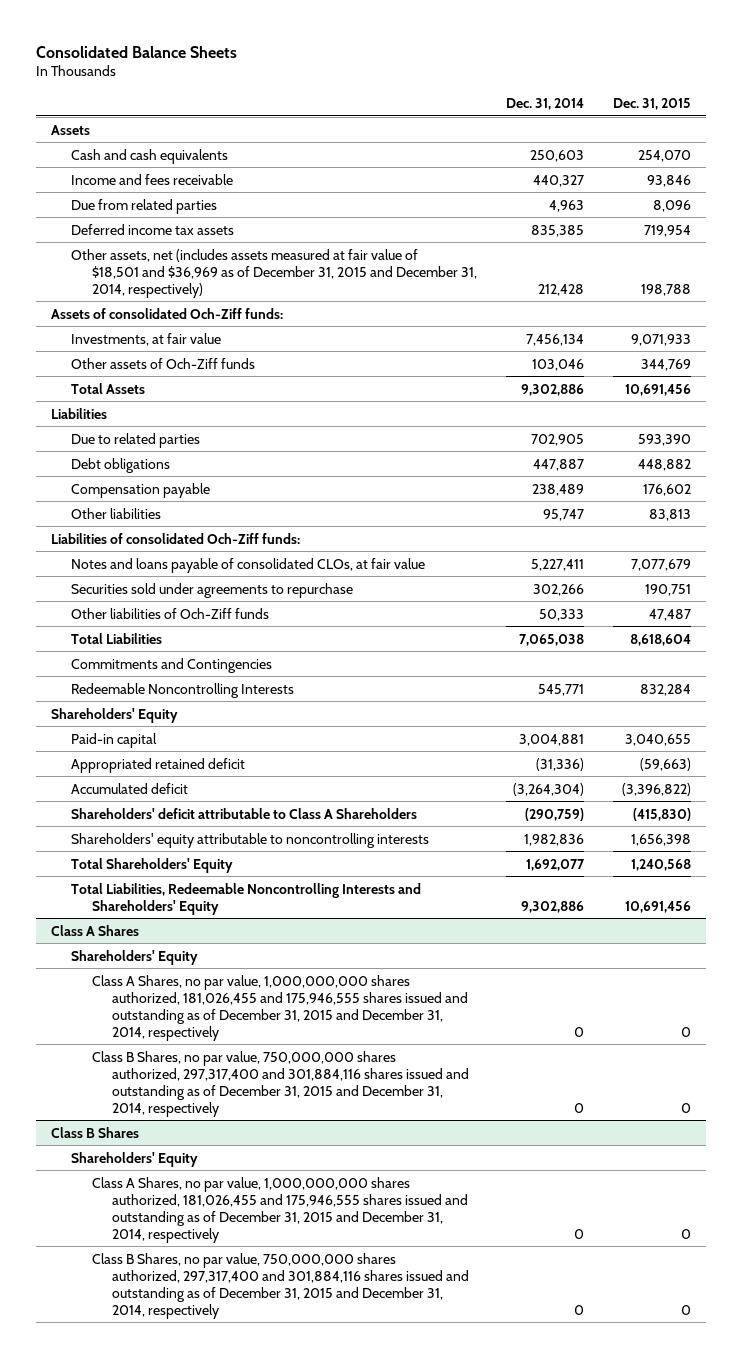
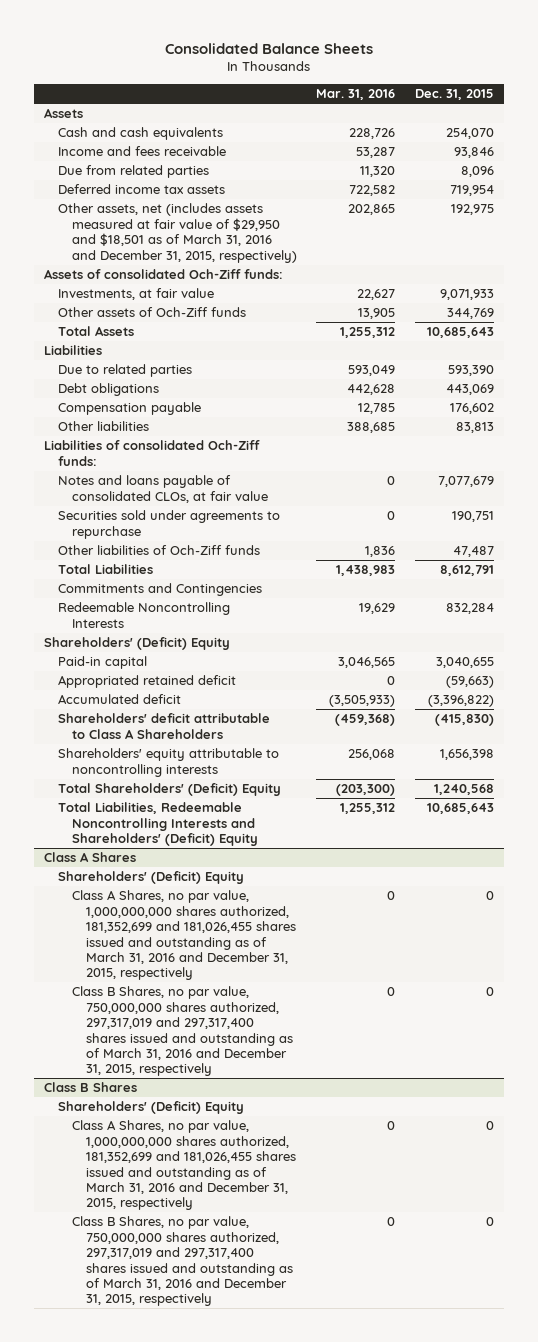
[505,97,584,110] Dec. 31, 2014 -> none
none -> [316,89,396,101] Mar. 31, 2016
[71,248,477,298] Other assets, net (includes assets measured at fair value of $18,501 and $36,969 as of December 31, 2015 and December 31, 2014, respectively) -> [57,203,297,263] Other assets, net (includes assets measured at fair value of $29,950 and $18,501 as of March 31, 2016 and December 31, 2015, respectively)
[641,283,692,296] 198,788 -> [450,204,494,216] 192,975
[625,383,692,396] 10,691,456 -> [426,327,494,339] 10,685,643
[638,458,692,471] 448,882 -> [445,384,494,396] 443,069
[630,633,692,646] 8,618,604 -> [439,565,494,577] 8,612,791
[50,707,178,723] Shareholders' Equity -> [43,637,230,651] Shareholders' (Deficit) Equity
[71,857,234,873] Total Shareholders' Equity -> [57,783,281,797] Total Shareholders' (Deficit) Equity
[71,882,422,915] Total Liabilities, Redeemable Noncontrolling Interests and Shareholders' Equity -> [57,802,258,847] Total Liabilities, Redeemable Noncontrolling Interests and Shareholders' (Deficit) Equity
[625,900,692,913] 10,691,456 -> [426,803,494,815] 10,685,643
[71,949,199,965] Shareholders' Equity -> [57,871,244,885] Shareholders' (Deficit) Equity
[91,974,469,1041] Class A Shares, no par value, 1,000,000,000 shares authorized, 181,026,455 and 175,946,555 shares issued and outstanding as of December 31, 2015 and December 31, 2014, respectively -> [71,890,296,981] Class A Shares, no par value, 1,000,000,000 shares authorized, 181,352,699 and 181,026,455 shares issued and outstanding as of March 31, 2016 and December 31, 2015, respectively
[91,1050,470,1117] Class B Shares, no par value, 750,000,000 shares authorized, 297,317,400 and 301,884,116 shares issued and outstanding as of December 31, 2015 and December 31, 2014, respectively -> [71,986,293,1077] Class B Shares, no par value, 750,000,000 shares authorized, 297,317,019 and 297,317,400 shares issued and outstanding as of March 31, 2016 and December 31, 2015, respectively
[71,1151,199,1167] Shareholders' Equity -> [57,1101,244,1115] Shareholders' (Deficit) Equity
[91,1176,469,1243] Class A Shares, no par value, 1,000,000,000 shares authorized, 181,026,455 and 175,946,555 shares issued and outstanding as of December 31, 2015 and December 31, 2014, respectively -> [71,1120,296,1211] Class A Shares, no par value, 1,000,000,000 shares authorized, 181,352,699 and 181,026,455 shares issued and outstanding as of March 31, 2016 and December 31, 2015, respectively
[91,1252,470,1319] Class B Shares, no par value, 750,000,000 shares authorized, 297,317,400 and 301,884,116 shares issued and outstanding as of December 31, 2015 and December 31, 2014, respectively -> [71,1216,293,1307] Class B Shares, no par value, 750,000,000 shares authorized, 297,317,019 and 297,317,400 shares issued and outstanding as of March 31, 2016 and December 31, 2015, respectively

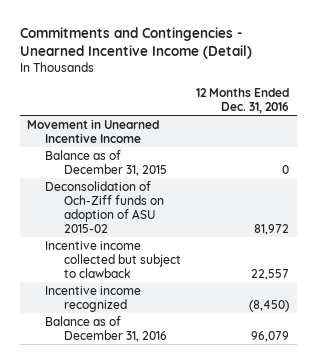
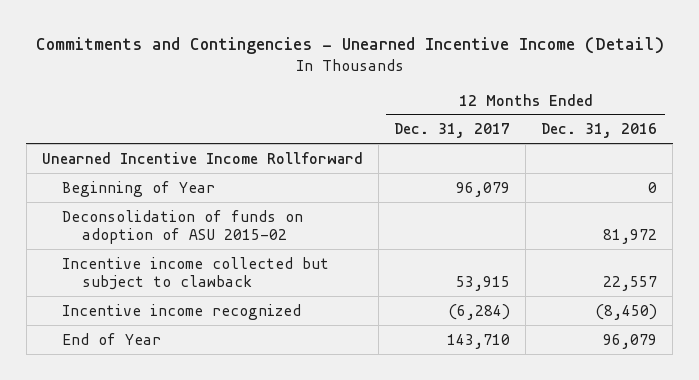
none -> [394,123,511,139] Dec. 31, 2017
[27,118,160,143] Movement in Unearned Incentive Income -> [41,151,363,164] Unearned Incentive Income Rollforward
[45,149,167,176] Balance as of December 31, 2015 -> [61,180,215,197] Beginning of Year
[45,180,164,233] Deconsolidation of Och-Ziff funds on adoption of ASU 2015-02 -> [61,209,303,245] Deconsolidation of funds on adoption of ASU 2015-02
[45,315,167,342] Balance as of December 31, 2016 -> [61,332,161,345] End of Year

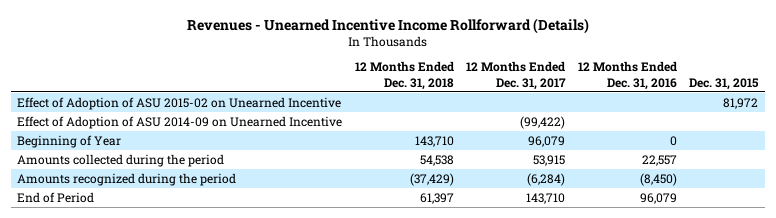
[35,37,664,55] Commitments and Contingencies - Unearned Incentive Income (Detail) -> [186,17,589,34] Revenues - Unearned Incentive Income Rollforward (Details)
none -> [354,61,454,90] 12 Months Ended Dec. 31, 2018
none -> [689,77,760,90] Dec. 31, 2015
[41,151,363,164] Unearned Incentive Income Rollforward -> none
none -> [17,96,342,110] Effect of Adoption of ASU 2015-02 on Unearned Incentive
none -> [17,115,343,129] Effect of Adoption of ASU 2014-09 on Unearned Incentive
[61,209,303,245] Deconsolidation of funds on adoption of ASU 2015-02 -> none
[61,256,329,291] Incentive income collected but subject to clawback -> [17,153,225,167] Amounts collected during the period
[61,303,301,320] Incentive income recognized -> [17,172,237,186] Amounts recognized during the period
[61,332,161,345] End of Year -> [17,191,95,203] End of Period

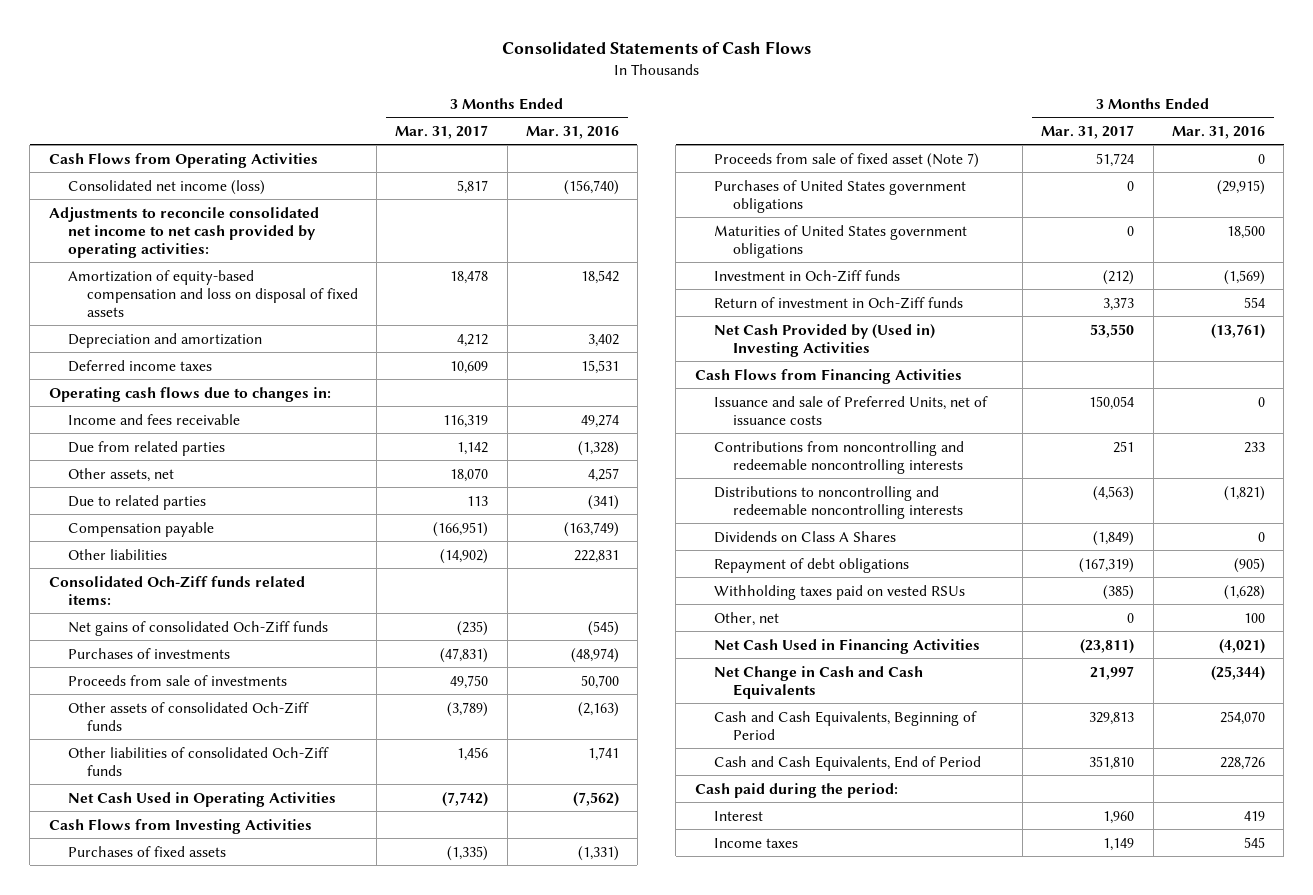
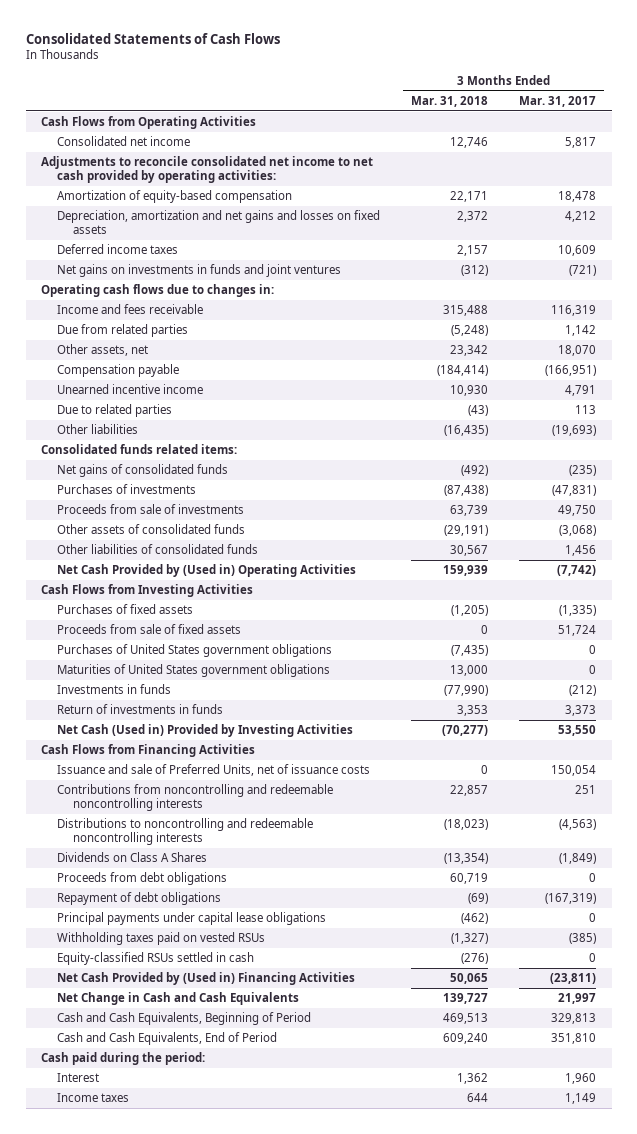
[525,125,619,139] Mar. 31, 2016 -> none
none -> [411,95,489,107] Mar. 31, 2018
[67,179,265,195] Consolidated net income (loss) -> [57,136,191,147] Consolidated net income
[67,269,358,317] Amortization of equity-based compensation and loss on disposal of fixed assets -> [57,190,293,204] Amortization of equity-based compensation
[67,332,262,348] Depreciation and amortization -> [57,210,381,234] Depreciation, amortization and net gains and losses on fixed assets
none -> [57,264,342,278] Net gains on investments in funds and joint ventures
none -> [57,384,204,395] Unearned incentive income
[67,494,206,510] Due to related parties -> [57,404,173,418] Due to related parties
[440,548,489,564] (14,902) -> [552,425,597,437] (19,693)
[48,575,305,605] Consolidated Och-Ziff funds related items: -> [41,444,238,455] Consolidated funds related items:
[67,620,328,636] Net gains of consolidated Och-Ziff funds -> [57,464,229,478] Net gains of consolidated funds
[67,701,309,731] Other assets of consolidated Och-Ziff funds -> [57,524,246,535] Other assets of consolidated funds
[447,701,489,717] (3,789) -> [559,525,597,537] (3,068)
[67,746,329,776] Other liabilities of consolidated Och-Ziff funds -> [57,544,259,555] Other liabilities of consolidated funds
[67,791,336,807] Net Cash Used in Operating Activities -> [57,564,357,578] Net Cash Provided by (Used in) Operating Activities
[713,152,979,168] Proceeds from sale of fixed asset (Note 7) -> [57,624,242,635] Proceeds from sale of fixed assets
[713,269,900,282] Investment in Och-Ziff funds -> [57,684,172,695] Investments in funds
[713,296,963,309] Return of investment in Och-Ziff funds -> [57,704,224,715] Return of investments in funds
[713,323,935,357] Net Cash Provided by (Used in) Investing Activities -> [57,724,354,738] Net Cash (Used in) Provided by Investing Activities
none -> [57,872,228,886] Proceeds from debt obligations
none -> [57,912,327,926] Principal payments under capital lease obligations
[713,611,779,626] Other, net -> none
none -> [57,952,255,966] Equity-classified RSUs settled in cash
[713,638,980,654] Net Cash Used in Financing Activities -> [57,972,356,986] Net Cash Provided by (Used in) Financing Activities

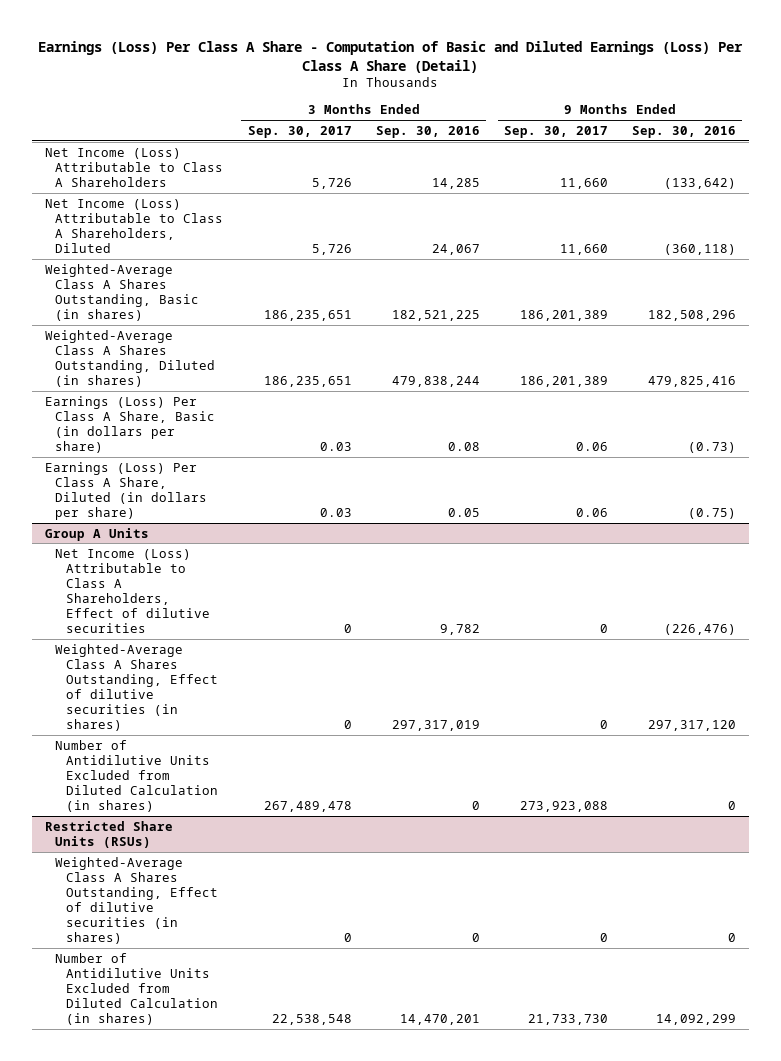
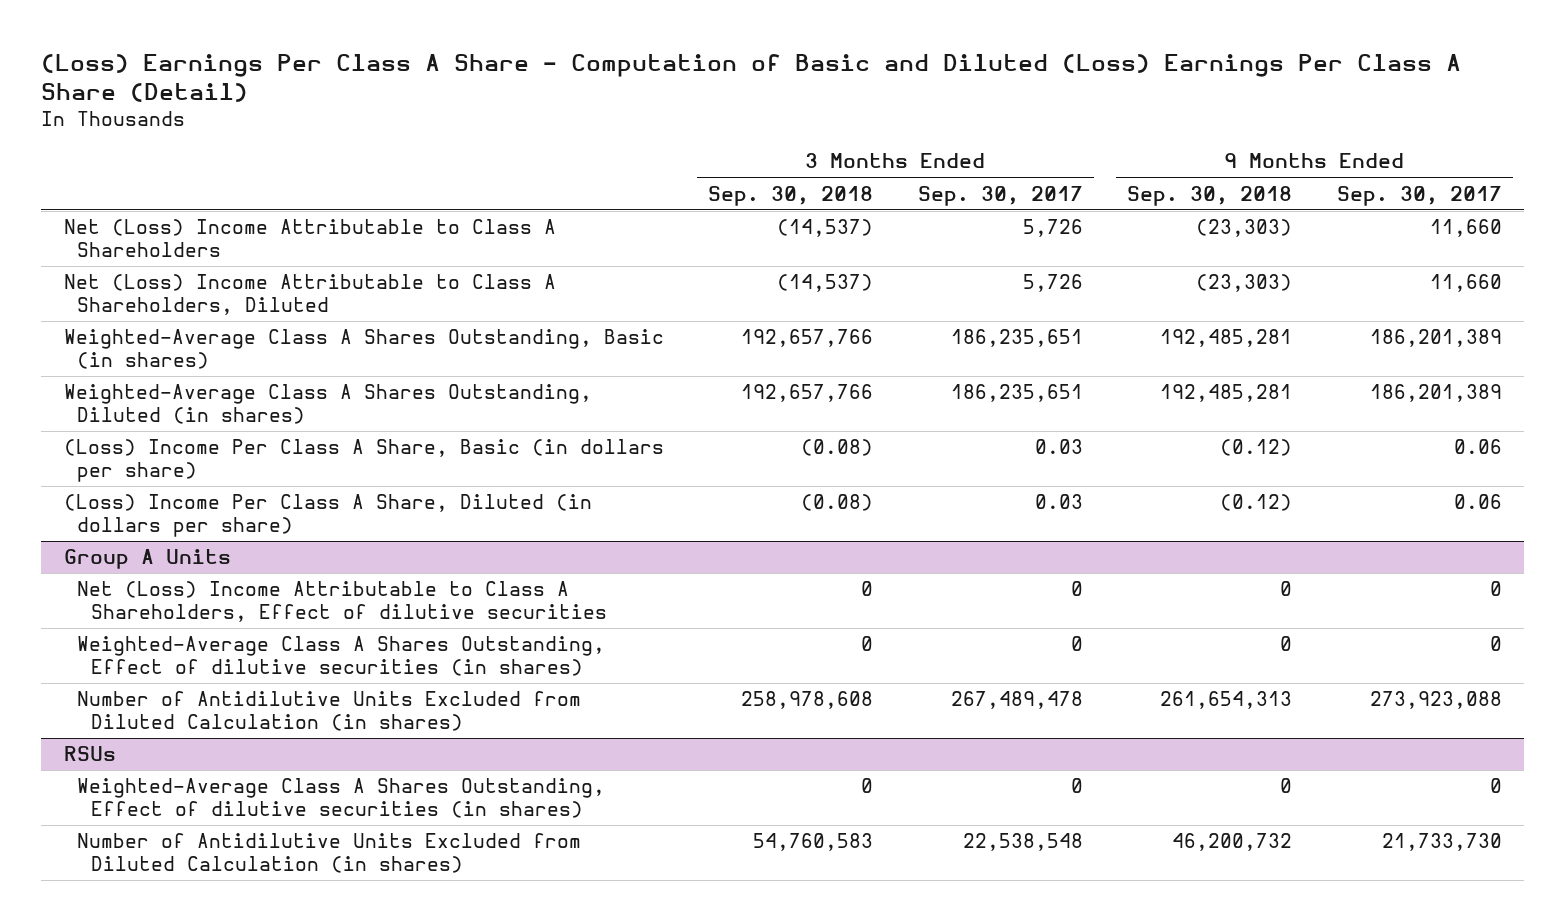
[38,40,744,73] Earnings (Loss) Per Class A Share - Computation of Basic and Diluted Earnings (Loss) Per Class A Share (Detail) -> [41,53,1462,103] (Loss) Earnings Per Class A Share - Computation of Basic and Diluted (Loss) Earnings Per Class A Share (Detail)
[375,125,480,138] Sep. 30, 2016 -> none
[632,125,737,138] Sep. 30, 2016 -> none
none -> [708,185,874,206] Sep. 30, 2018
none -> [1127,185,1293,206] Sep. 30, 2018
[44,147,224,187] Net Income (Loss) Attributable to Class A Shareholders -> [63,219,556,257] Net (Loss) Income Attributable to Class A Shareholders
[44,198,224,253] Net Income (Loss) Attributable to Class A Shareholders, Diluted -> [63,274,556,315] Net (Loss) Income Attributable to Class A Shareholders, Diluted
[44,395,216,453] Earnings (Loss) Per Class A Share, Basic (in dollars per share) -> [63,439,664,482] (Loss) Income Per Class A Share, Basic (in dollars per share)
[44,461,208,520] Earnings (Loss) Per Class A Share, Diluted (in dollars per share) -> [63,494,592,537] (Loss) Income Per Class A Share, Diluted (in dollars per share)
[55,548,210,634] Net Income (Loss) Attributable to Class A Shareholders, Effect of dilutive securities -> [77,581,607,622] Net (Loss) Income Attributable to Class A Shareholders, Effect of dilutive securities
[44,820,173,848] Restricted Share Units (RSUs) -> [63,746,116,762] RSUs

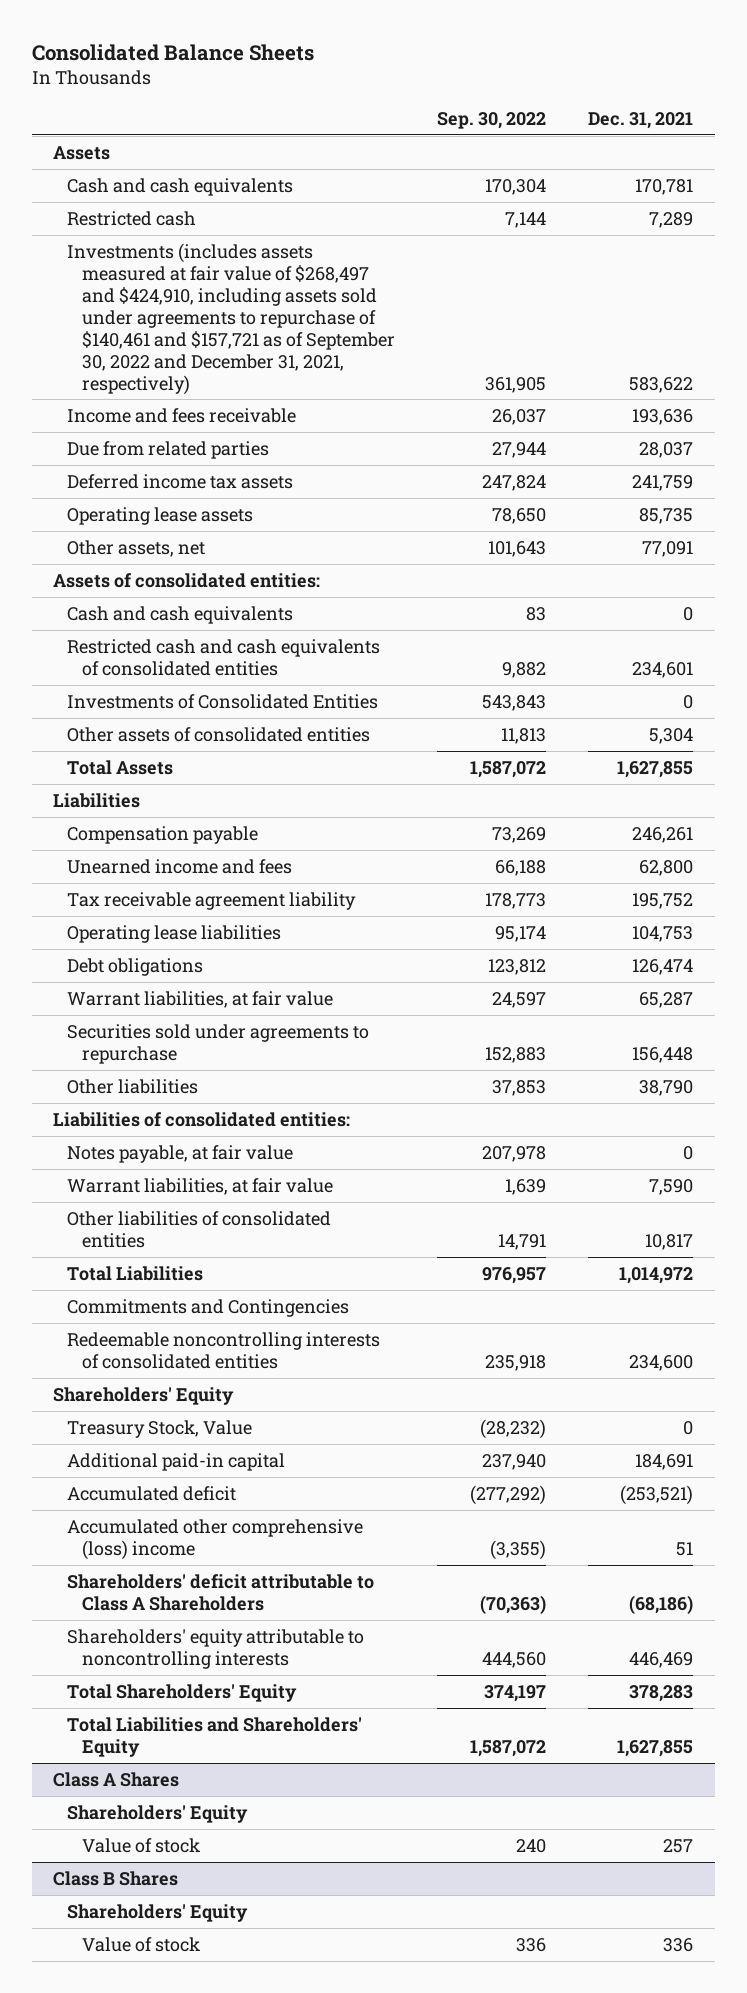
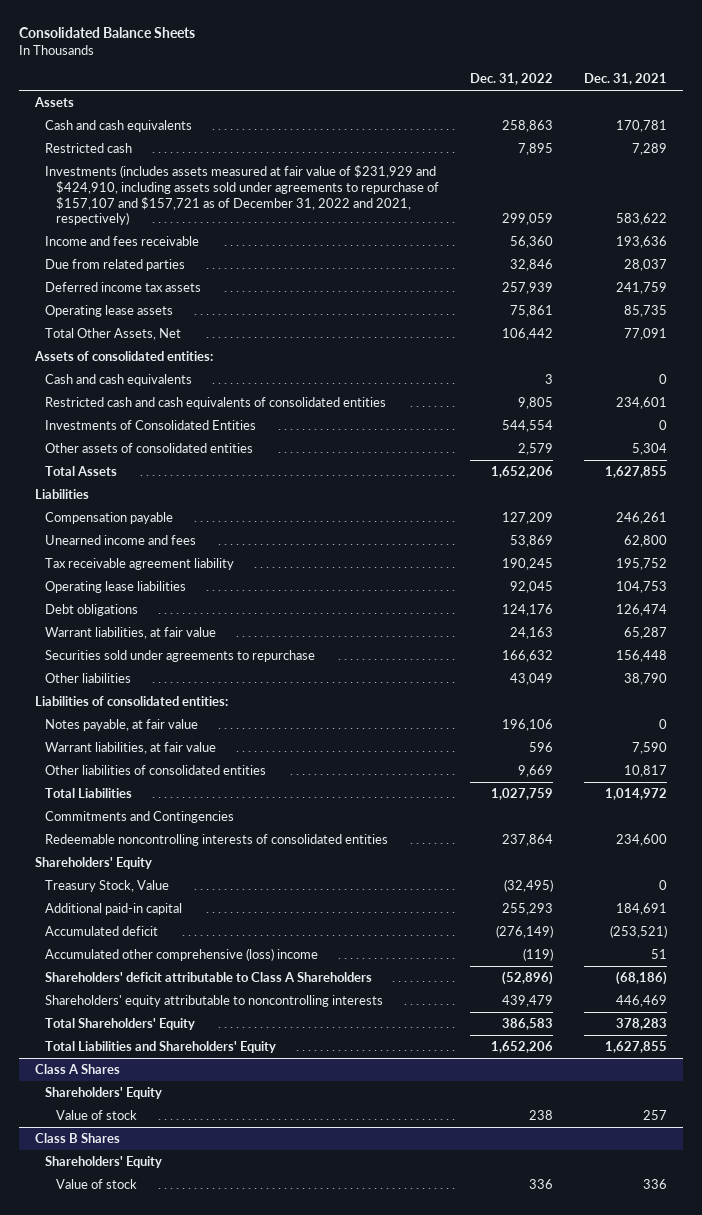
[436,111,546,129] Sep. 30, 2022 -> none
none -> [470,73,554,86] Dec. 31, 2022
[67,242,395,395] Investments (includes assets measured at fair value of $268,497 and $424,910, including assets sold under agreements to repurchase of $140,461 and $157,721 as of September 30, 2022 and December 31, 2021, respectively) -> [45,164,440,226] Investments (includes assets measured at fair value of $231,929 and $424,910, including assets sold under agreements to repurchase of $157,107 and $157,721 as of December 31, 2022 and 2021, respectively)
[67,539,206,557] Other assets, net -> [45,327,182,340] Total Other Assets, Net

